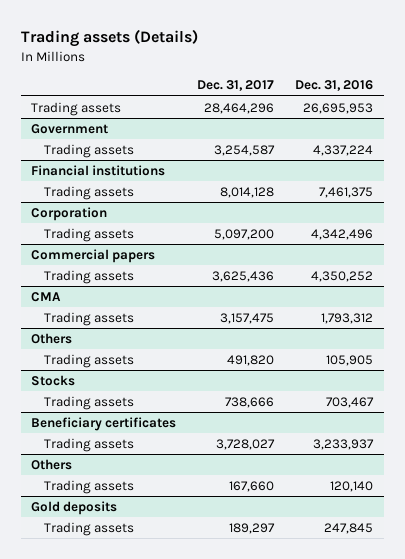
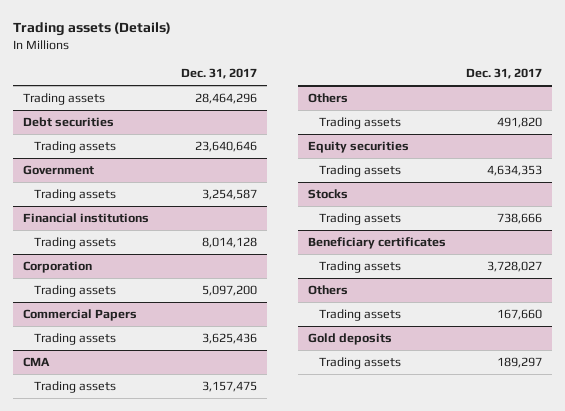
[295,80,374,92] Dec. 31, 2016 -> none
none -> [22,117,114,128] Debt securities
none -> [34,141,117,154] Trading assets
[31,248,156,263] Commercial papers -> [22,309,137,322] Commercial Papers
none -> [308,141,410,154] Equity securities
none -> [319,165,402,178] Trading assets

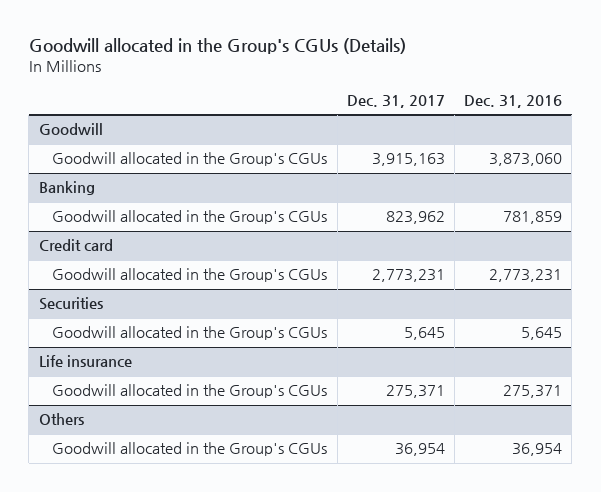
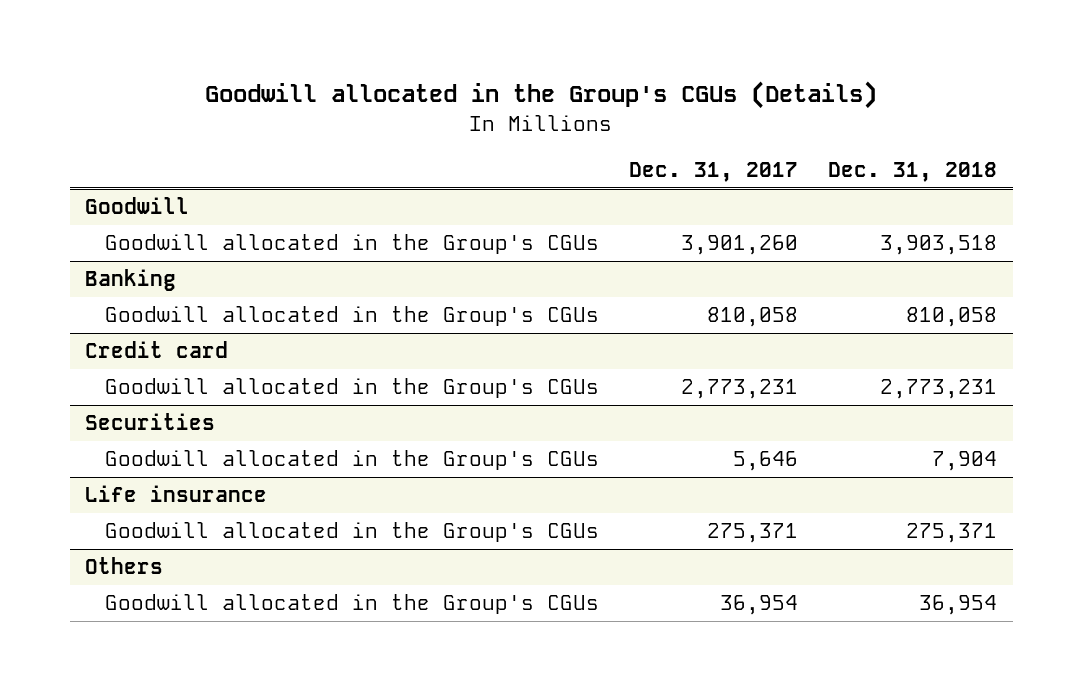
[464,94,563,108] Dec. 31, 2016 -> none
none -> [828,162,998,183] Dec. 31, 2018
[371,153,445,167] 3,915,163 -> [681,235,799,256] 3,901,260
[385,211,445,225] 823,962 -> [707,307,799,328] 810,058
[403,327,445,341] 5,645 -> [733,451,799,472] 5,646

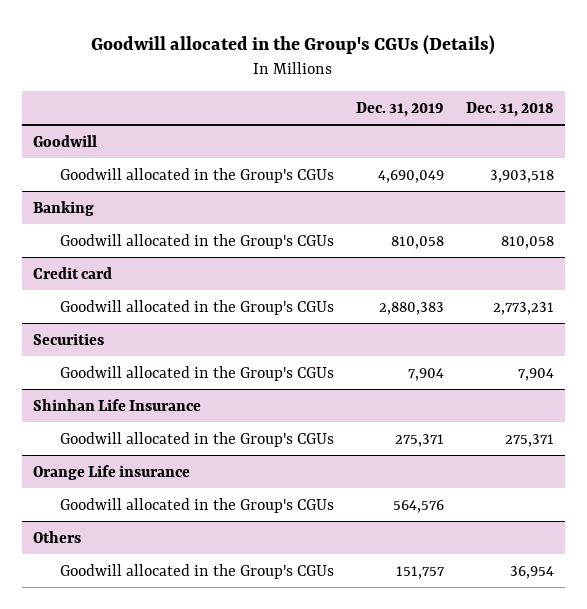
[629,162,799,183] Dec. 31, 2017 -> none
none -> [356,101,445,117] Dec. 31, 2019
[84,485,267,503] Life insurance -> [32,398,201,411] Shinhan Life Insurance
none -> [32,464,190,480] Orange Life insurance
none -> [60,497,335,513] Goodwill allocated in the Group's CGUs

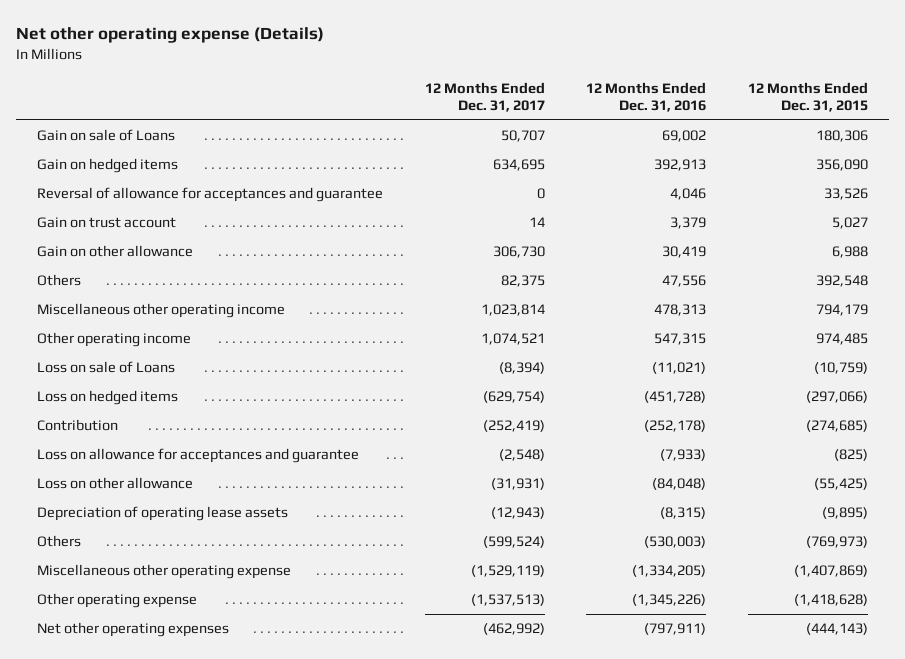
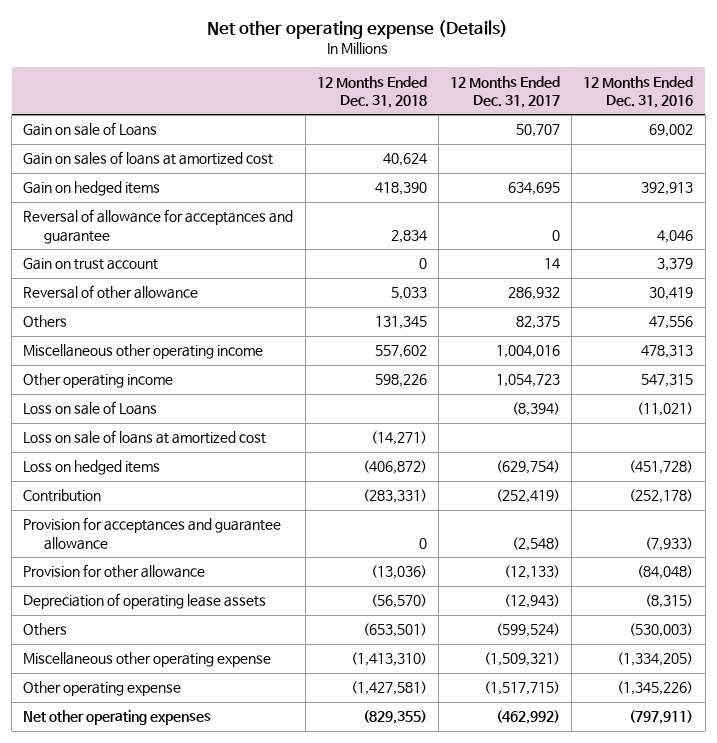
[748,81,869,112] 12 Months Ended Dec. 31, 2015 -> none
none -> [316,75,427,109] 12 Months Ended Dec. 31, 2018
none -> [23,151,274,166] Gain on sales of loans at amortized cost
[37,245,194,258] Gain on other allowance -> [23,285,199,300] Reversal of other allowance
[492,246,545,259] 306,730 -> [508,287,561,301] 286,932
[480,304,545,317] 1,023,814 -> [496,345,561,359] 1,004,016
[480,333,545,346] 1,074,521 -> [496,374,561,388] 1,054,723
none -> [23,430,267,445] Loss on sale of loans at amortized cost
[37,448,360,464] Loss on allowance for acceptances and guarantee -> [23,517,282,550] Provision for acceptances and guarantee allowance
[37,477,194,490] Loss on other allowance -> [23,564,206,579] Provision for other allowance
[490,478,545,491] (31,931) -> [504,565,561,580] (12,133)
[470,565,545,578] (1,529,119) -> [484,652,561,667] (1,509,321)
[470,594,545,607] (1,537,513) -> [484,681,561,696] (1,517,715)

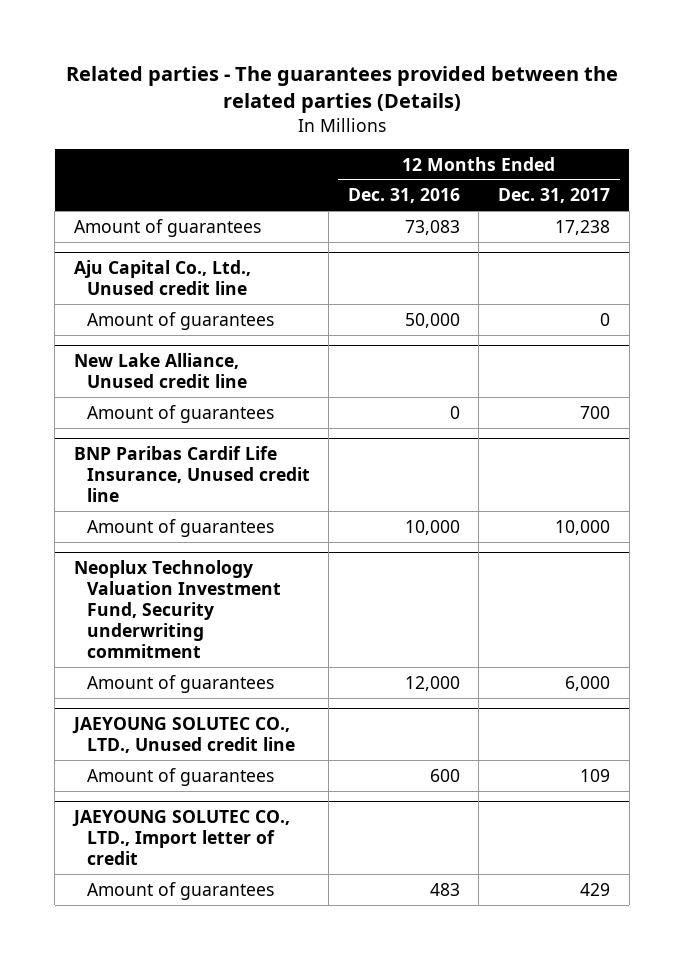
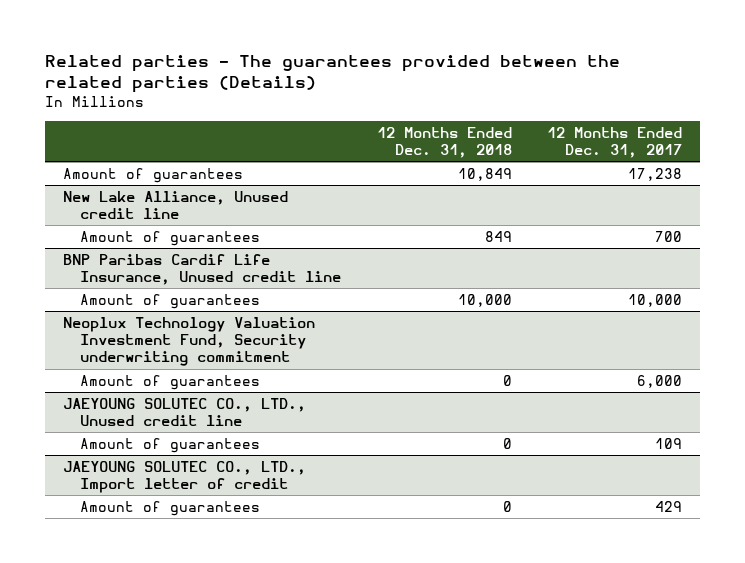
[347,188,460,204] Dec. 31, 2016 -> none
none -> [376,126,512,159] 12 Months Ended Dec. 31, 2018
[73,260,251,295] Aju Capital Co., Ltd., Unused credit line -> none
[86,311,274,330] Amount of guarantees -> none

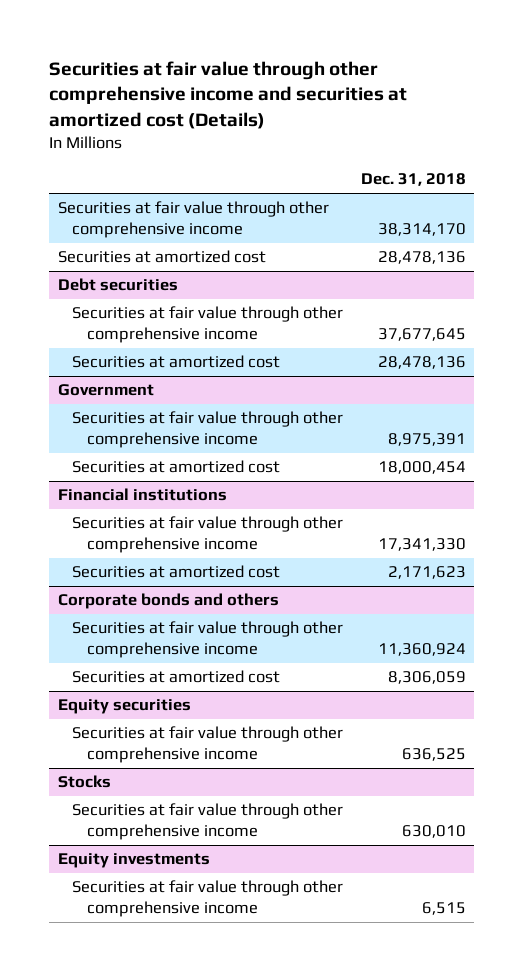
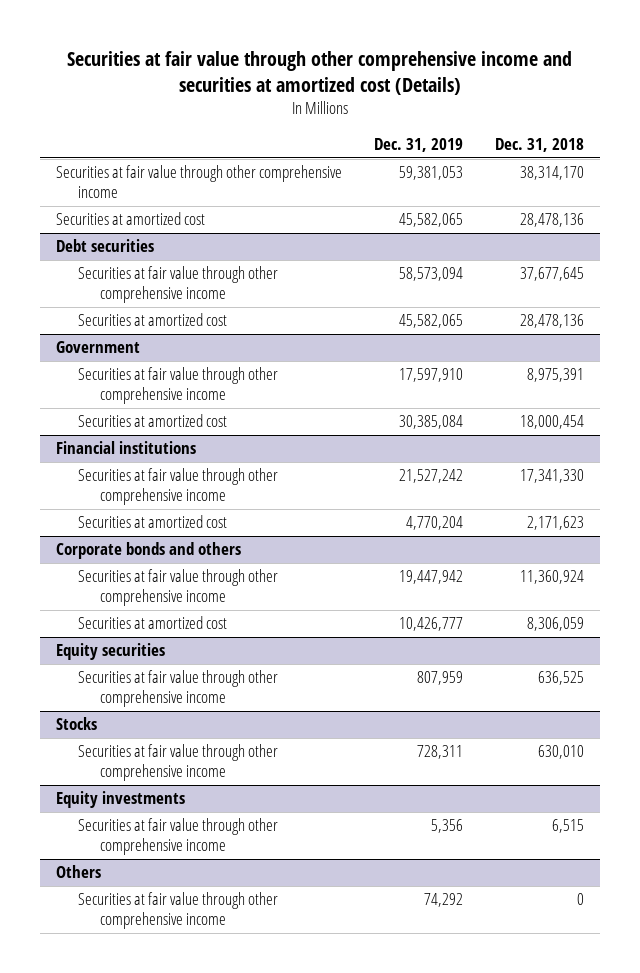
none -> [374,138,464,153] Dec. 31, 2019
none -> [55,865,101,879] Others
none -> [77,892,278,930] Securities at fair value through other comprehensive income

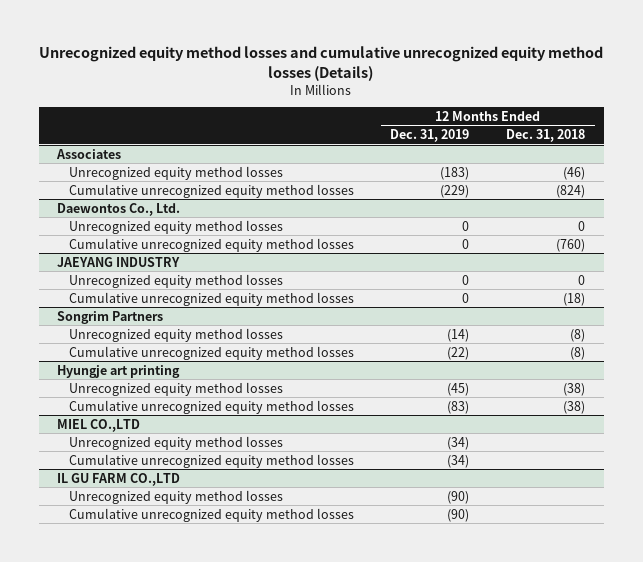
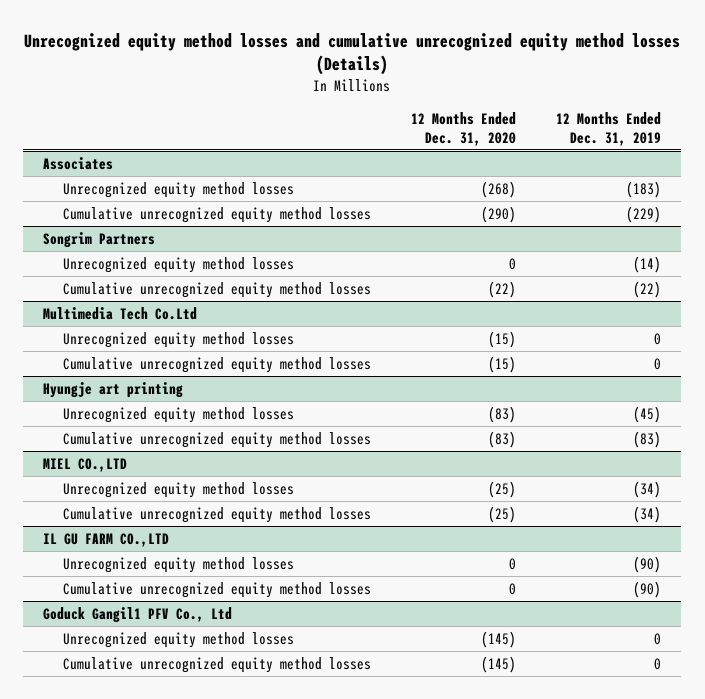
[506,129,586,143] Dec. 31, 2018 -> none
none -> [411,111,517,146] 12 Months Ended Dec. 31, 2020
[57,202,181,216] Daewontos Co., Ltd. -> none
[68,219,283,234] Unrecognized equity method losses -> none
[68,237,354,252] Cumulative unrecognized equity method losses -> none
[57,256,181,267] JAEYANG INDUSTRY -> none
[68,273,283,288] Unrecognized equity method losses -> none
[68,291,354,306] Cumulative unrecognized equity method losses -> none
none -> [43,306,198,320] Multimedia Tech Co.Ltd
none -> [63,331,295,348] Unrecognized equity method losses
none -> [63,356,372,373] Cumulative unrecognized equity method losses
none -> [43,606,233,623] Goduck Gangil1 PFV Co., Ltd
none -> [63,631,295,648] Unrecognized equity method losses
none -> [63,656,372,673] Cumulative unrecognized equity method losses

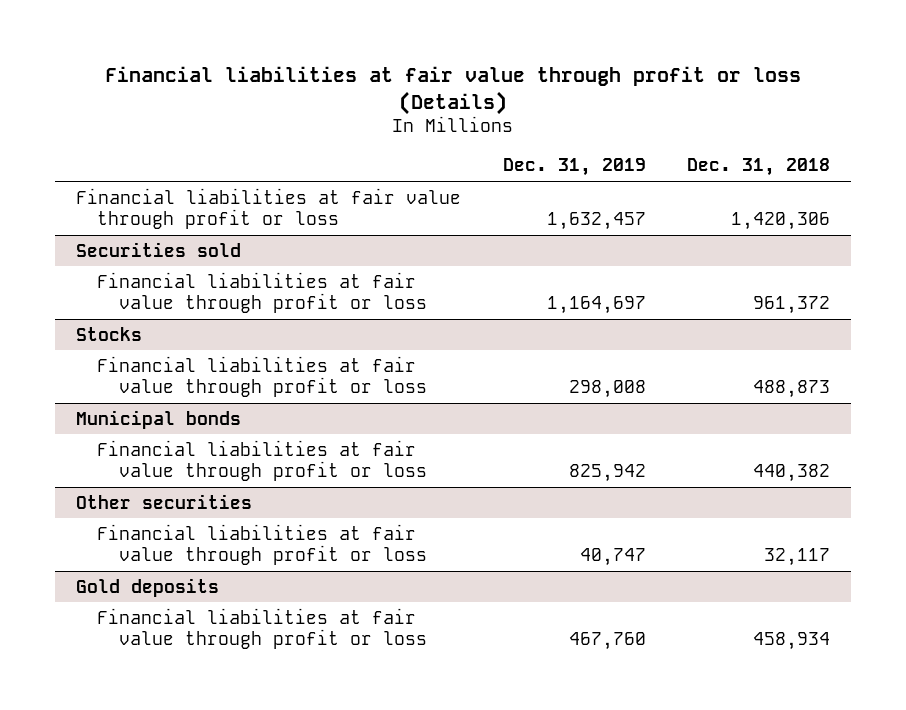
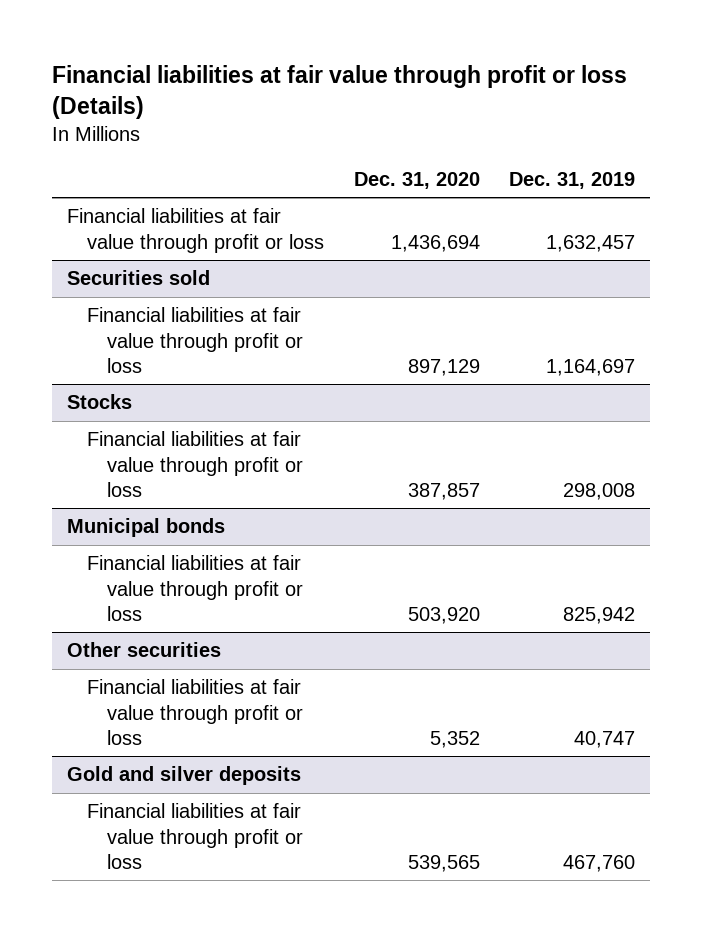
[687,158,831,177] Dec. 31, 2018 -> none
none -> [353,171,480,189] Dec. 31, 2020
[75,577,219,597] Gold deposits -> [67,766,302,786] Gold and silver deposits

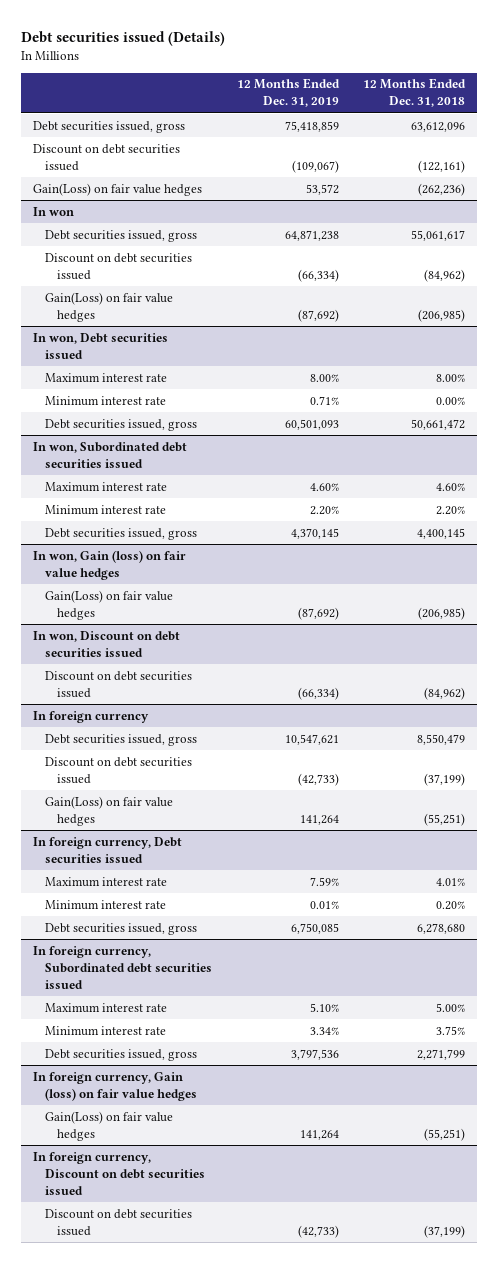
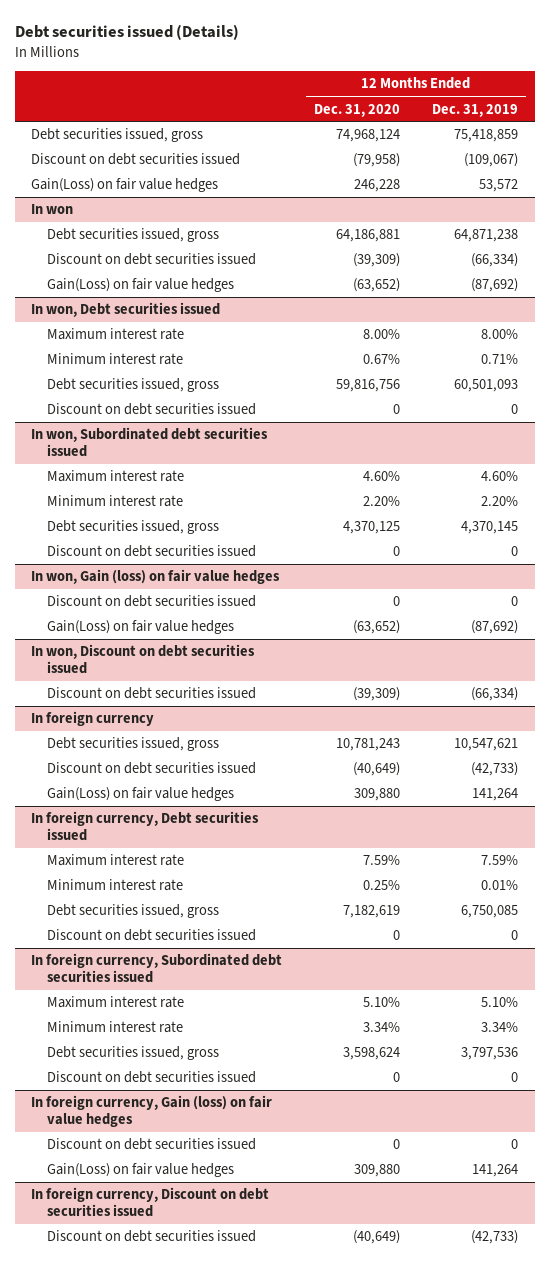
[362,78,466,108] 12 Months Ended Dec. 31, 2018 -> none
none -> [314,103,401,117] Dec. 31, 2020
none -> [47,403,257,416] Discount on debt securities issued
none -> [47,545,257,558] Discount on debt securities issued
none -> [47,595,257,608] Discount on debt securities issued
none -> [47,929,257,942] Discount on debt securities issued
none -> [47,1071,257,1084] Discount on debt securities issued
none -> [47,1138,257,1151] Discount on debt securities issued

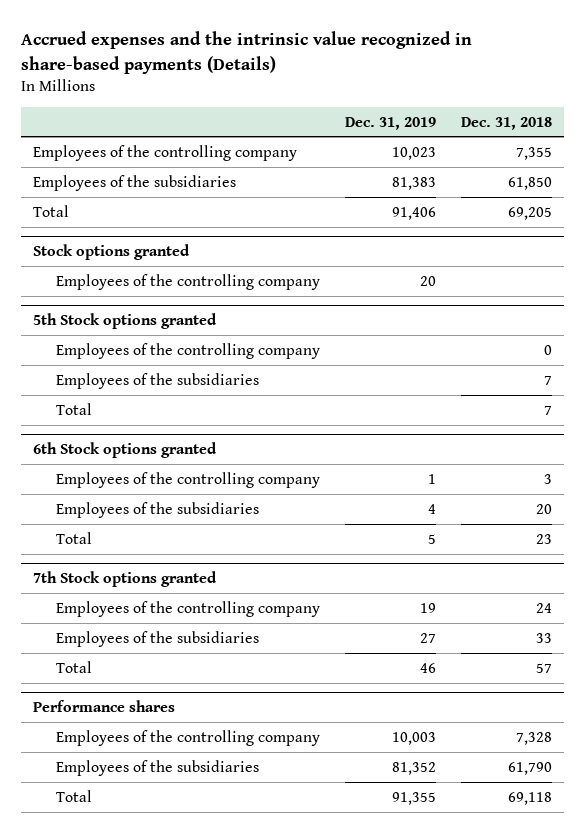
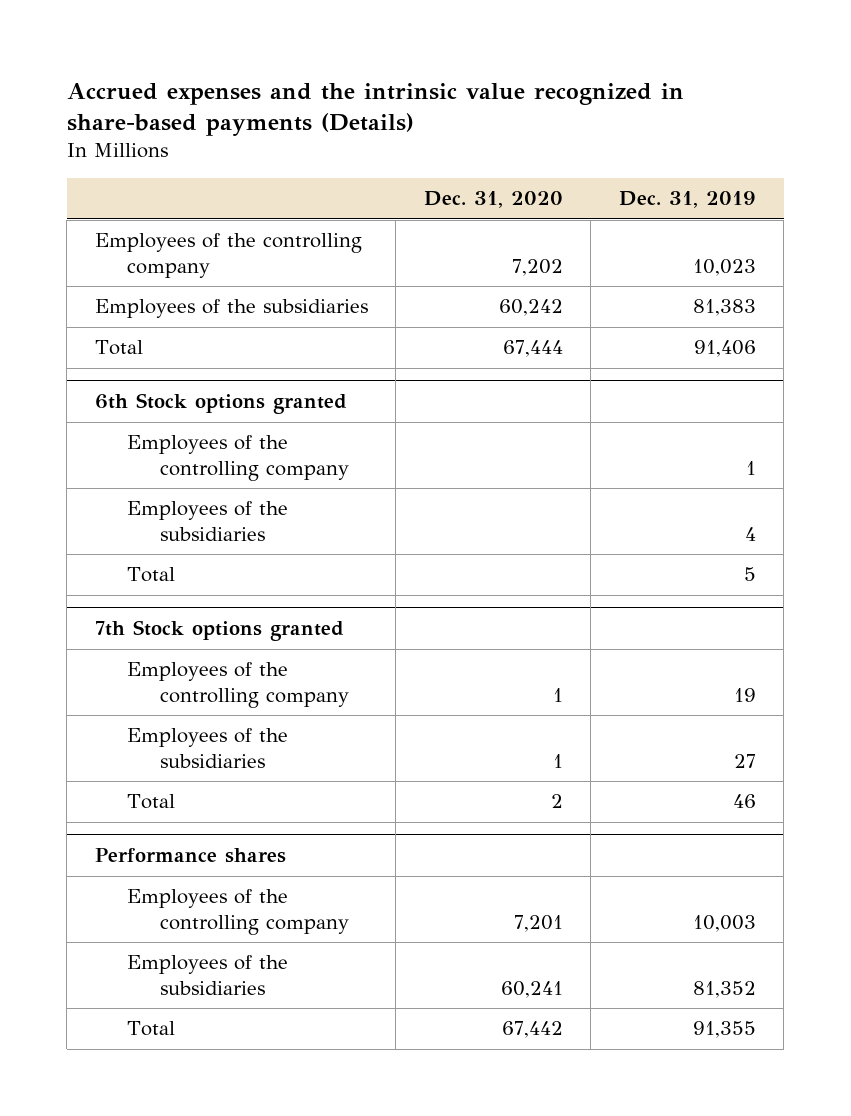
[460,116,552,130] Dec. 31, 2018 -> none
none -> [423,191,563,209] Dec. 31, 2020
[32,244,190,261] Stock options granted -> none
[56,273,321,290] Employees of the controlling company -> none
[32,313,217,330] 5th Stock options granted -> none
[56,342,321,359] Employees of the controlling company -> none
[56,372,260,389] Employees of the subsidiaries -> none
[56,402,93,415] Total -> none

